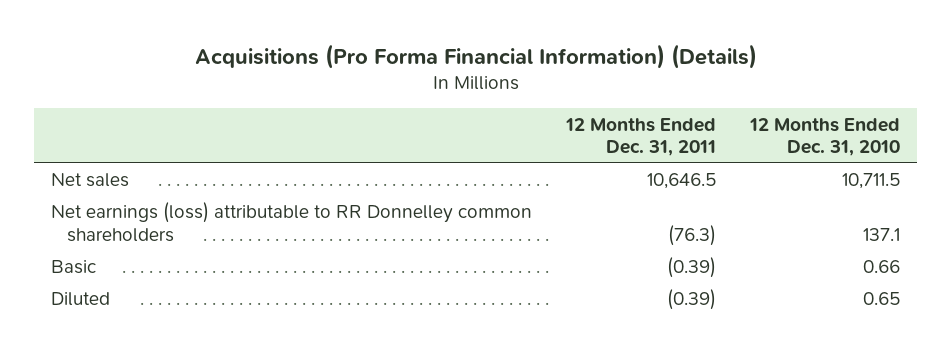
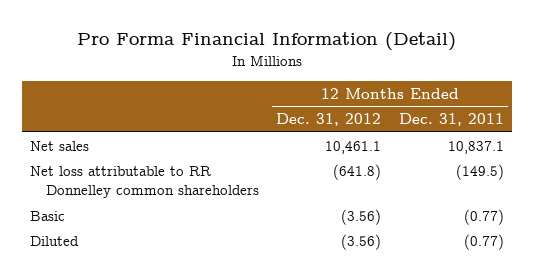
[194,43,757,69] Acquisitions (Pro Forma Financial Information) (Details) -> [77,32,457,52] Pro Forma Financial Information (Detail)
[748,117,900,157] 12 Months Ended Dec. 31, 2010 -> none
none -> [276,113,382,127] Dec. 31, 2012
[647,173,717,190] 10,646.5 -> [447,140,504,154] 10,837.1
[51,202,533,243] Net earnings (loss) attributable to RR Donnelley common shareholders -> [30,165,259,199] Net loss attributable to RR Donnelley common shareholders
[668,225,717,247] (76.3) -> [455,163,504,180] (149.5)
[667,257,717,279] (0.39) -> [463,208,504,225] (0.77)
[667,289,717,311] (0.39) -> [463,233,504,250] (0.77)

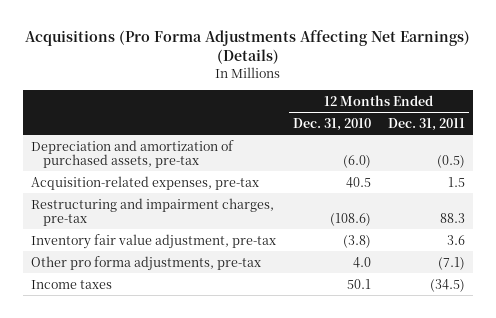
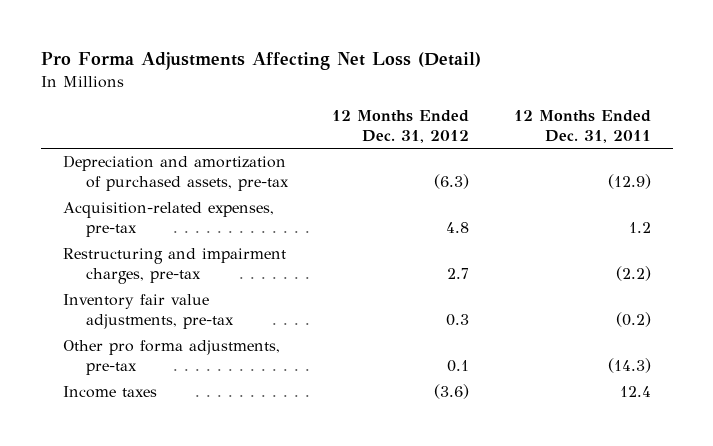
[24,29,470,65] Acquisitions (Pro Forma Adjustments Affecting Net Earnings) (Details) -> [40,52,481,71] Pro Forma Adjustments Affecting Net Loss (Detail)
[292,117,371,131] Dec. 31, 2010 -> none
none -> [332,110,470,143] 12 Months Ended Dec. 31, 2012
[436,154,465,168] (0.5) -> [607,174,651,190] (12.9)
[447,176,465,187] 1.5 -> [628,222,651,234] 1.2
[439,212,465,223] 88.3 -> [615,266,651,282] (2.2)
[31,233,277,249] Inventory fair value adjustment, pre-tax -> [62,294,235,330] Inventory fair value adjustments, pre-tax
[446,234,465,245] 3.6 -> [615,312,651,328] (0.2)
[437,256,465,270] (7.1) -> [607,358,651,374] (14.3)
[429,278,465,292] (34.5) -> [619,386,651,398] 12.4

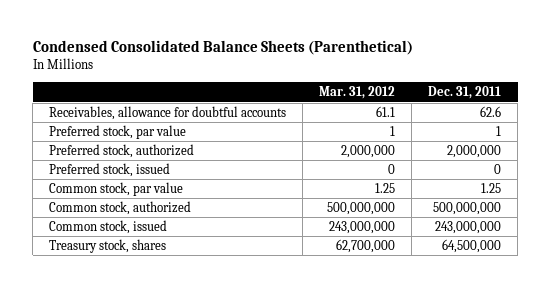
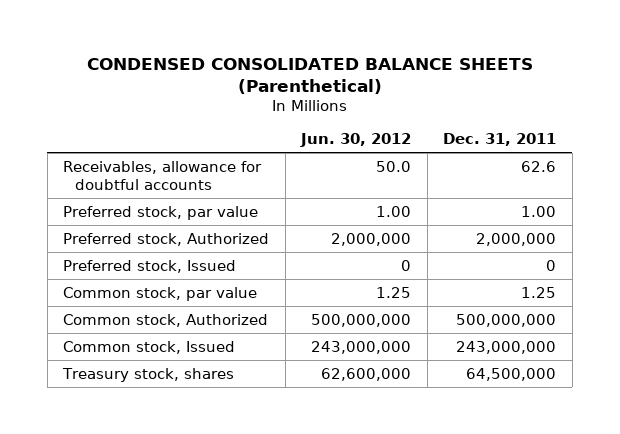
[32,40,413,56] Condensed Consolidated Balance Sheets (Parenthetical) -> [86,57,533,94] CONDENSED CONSOLIDATED BALANCE SHEETS (Parenthetical)
[319,86,396,100] Mar. 31, 2012 -> none
none -> [300,133,412,148] Jun. 30, 2012
[496,126,502,137] 1 -> [521,205,557,217] 1.00
[49,144,195,159] Preferred stock, authorized -> [63,232,270,246] Preferred stock, Authorized
[49,163,171,178] Preferred stock, issued -> [63,259,237,273] Preferred stock, Issued
[49,201,192,216] Common stock, authorized -> [63,313,269,327] Common stock, Authorized
[49,220,168,235] Common stock, issued -> [63,340,236,354] Common stock, Issued

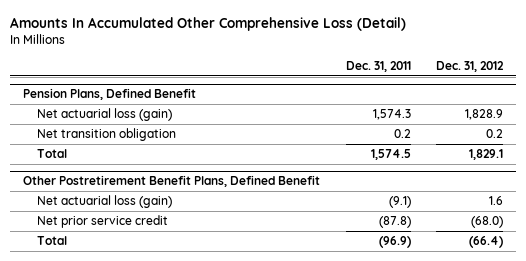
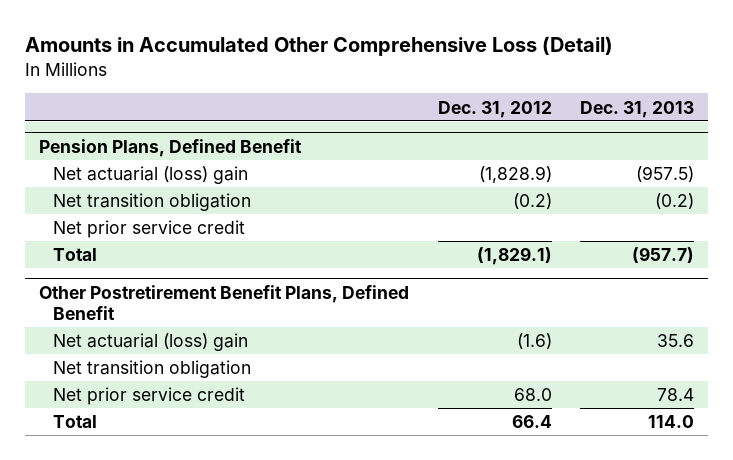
[10,17,407,32] Amounts In Accumulated Other Comprehensive Loss (Detail) -> [24,36,613,57] Amounts in Accumulated Other Comprehensive Loss (Detail)
[345,61,411,73] Dec. 31, 2011 -> none
none -> [579,100,694,118] Dec. 31, 2013
[37,108,173,122] Net actuarial loss (gain) -> [52,166,248,185] Net actuarial (loss) gain
[465,109,504,121] 1,828.9 -> [478,166,552,184] (1,828.9)
[486,129,504,139] 0.2 -> [512,193,552,210] (0.2)
none -> [52,220,245,239] Net prior service credit
[469,149,504,161] 1,829.1 -> [476,247,552,266] (1,829.1)
[37,195,173,209] Net actuarial loss (gain) -> [52,333,248,352] Net actuarial (loss) gain
[489,196,504,206] 1.6 -> [516,333,552,350] (1.6)
none -> [52,360,251,379] Net transition obligation
[471,216,504,229] (68.0) -> [513,388,552,402] 68.0
[469,236,504,249] (66.4) -> [511,415,552,429] 66.4

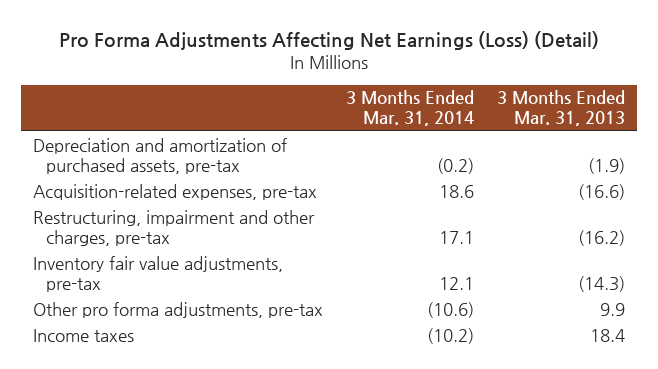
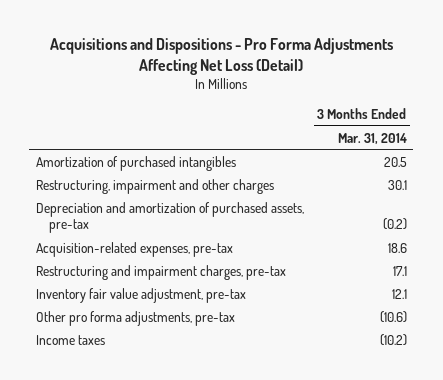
[58,31,599,51] Pro Forma Adjustments Affecting Net Earnings (Loss) (Detail) -> [50,38,394,76] Acquisitions and Dispositions - Pro Forma Adjustments Affecting Net Loss (Detail)
[497,90,626,127] 3 Months Ended Mar. 31, 2013 -> none
none -> [36,155,237,171] Amortization of purchased intangibles
none -> [36,178,275,194] Restructuring, impairment and other charges
[32,209,315,246] Restructuring, impairment and other charges, pre-tax -> [36,264,287,280] Restructuring and impairment charges, pre-tax
[32,255,283,292] Inventory fair value adjustments, pre-tax -> [36,287,247,303] Inventory fair value adjustment, pre-tax

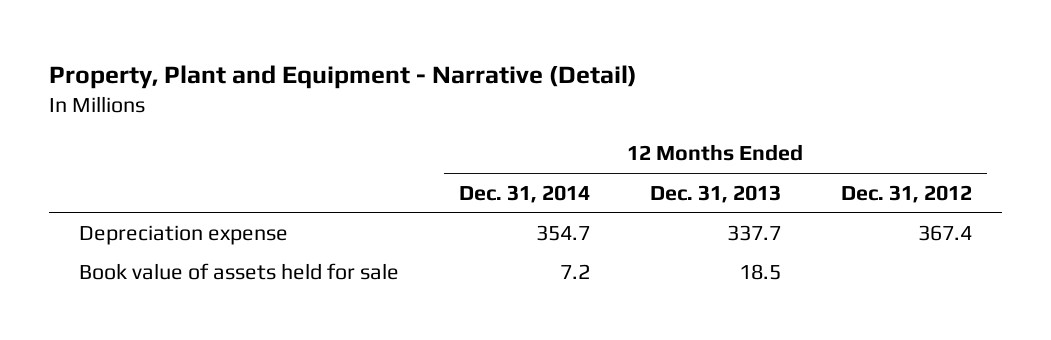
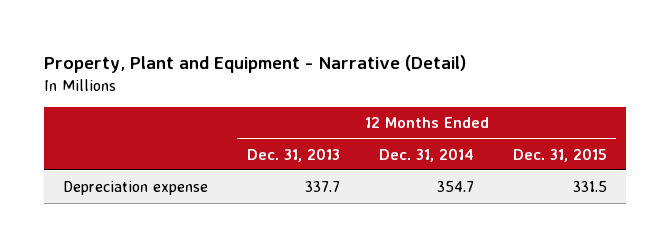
[840,184,972,203] Dec. 31, 2012 -> none
none -> [512,147,607,162] Dec. 31, 2015
[79,262,400,280] Book value of assets held for sale -> none

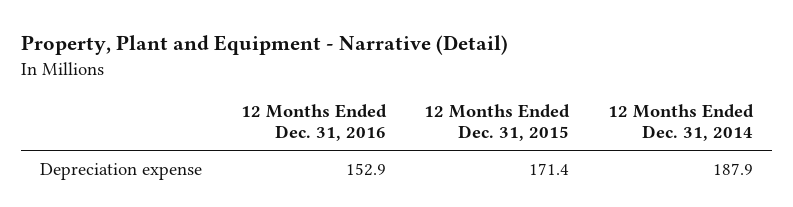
[246,147,340,162] Dec. 31, 2013 -> none
none -> [240,103,387,142] 12 Months Ended Dec. 31, 2016
[436,181,474,193] 354.7 -> [712,162,753,175] 187.9
[572,181,607,193] 331.5 -> [529,162,570,175] 171.4

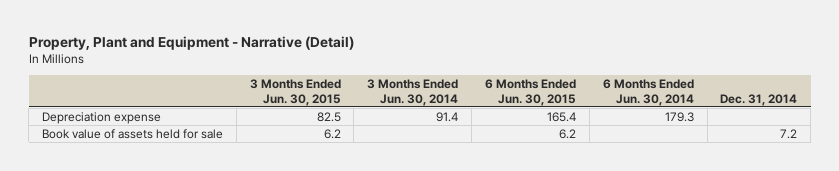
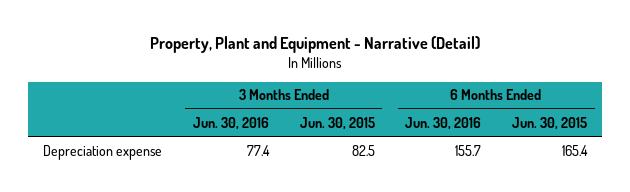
[367,79,459,106] 3 Months Ended Jun. 30, 2014 -> none
[602,79,694,106] 6 Months Ended Jun. 30, 2014 -> none
[720,93,798,106] Dec. 31, 2014 -> none
none -> [192,116,269,130] Jun. 30, 2016
none -> [405,116,482,130] Jun. 30, 2016
[41,128,223,139] Book value of assets held for sale -> none

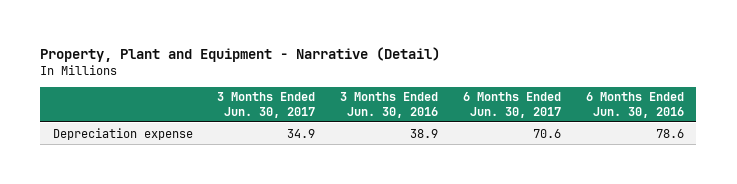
[299,116,375,130] Jun. 30, 2015 -> none
[512,116,588,130] Jun. 30, 2015 -> none
none -> [217,92,316,118] 3 Months Ended Jun. 30, 2017
none -> [463,92,562,118] 6 Months Ended Jun. 30, 2017
[246,144,270,156] 77.4 -> [410,128,439,138] 38.9
[455,144,482,156] 155.7 -> [655,128,684,138] 78.6

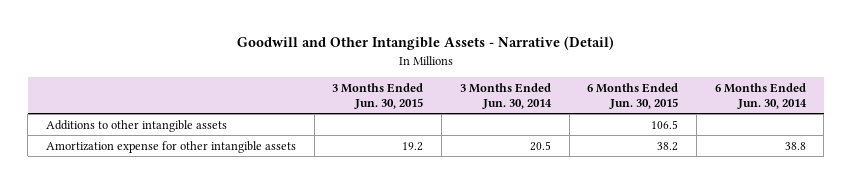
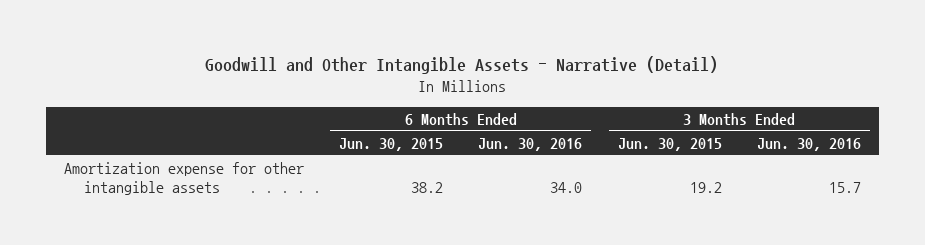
[459,82,552,109] 3 Months Ended Jun. 30, 2014 -> none
[714,82,807,109] 6 Months Ended Jun. 30, 2014 -> none
none -> [478,137,583,151] Jun. 30, 2016
none -> [756,137,861,151] Jun. 30, 2016
[46,119,228,132] Additions to other intangible assets -> none

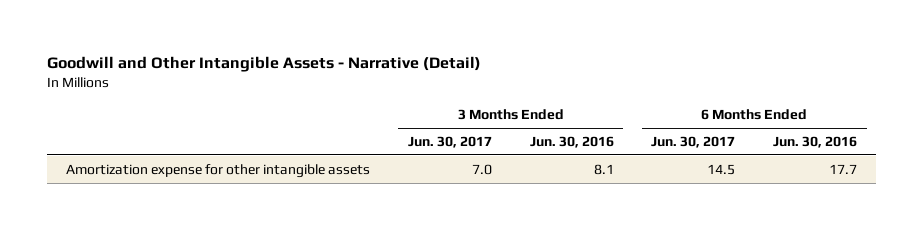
[339,137,444,151] Jun. 30, 2015 -> none
[617,137,722,151] Jun. 30, 2015 -> none
none -> [407,135,492,148] Jun. 30, 2017
none -> [651,135,736,148] Jun. 30, 2017
[550,182,583,194] 34.0 -> [829,163,858,174] 17.7
[828,182,861,194] 15.7 -> [593,163,614,175] 8.1

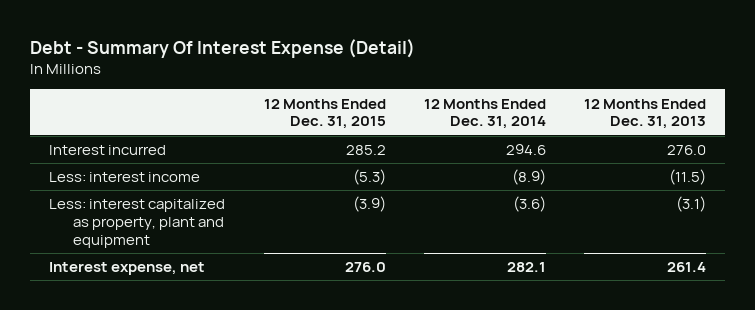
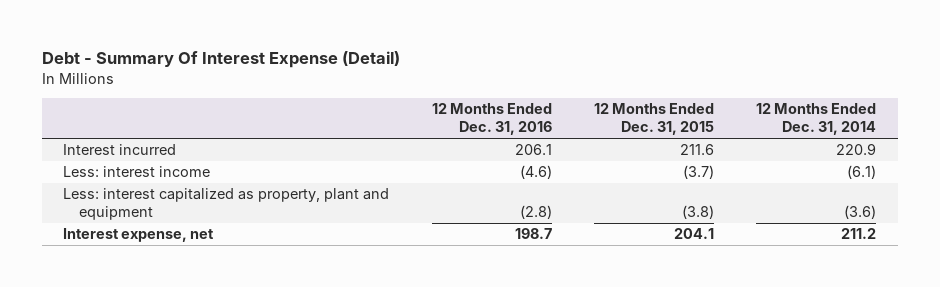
[584,98,707,130] 12 Months Ended Dec. 31, 2013 -> none
none -> [431,103,552,136] 12 Months Ended Dec. 31, 2016
[345,145,386,156] 285.2 -> [680,144,715,156] 211.6
[505,144,546,156] 294.6 -> [836,143,877,156] 220.9
[352,169,386,186] (5.3) -> [683,165,715,180] (3.7)
[511,169,546,186] (8.9) -> [847,165,877,180] (6.1)
[352,196,386,213] (3.9) -> [682,205,715,220] (3.8)
[344,262,386,273] 276.0 -> [674,228,715,240] 204.1
[506,262,546,273] 282.1 -> [841,228,877,240] 211.2

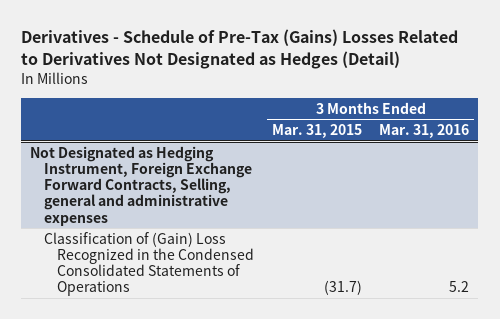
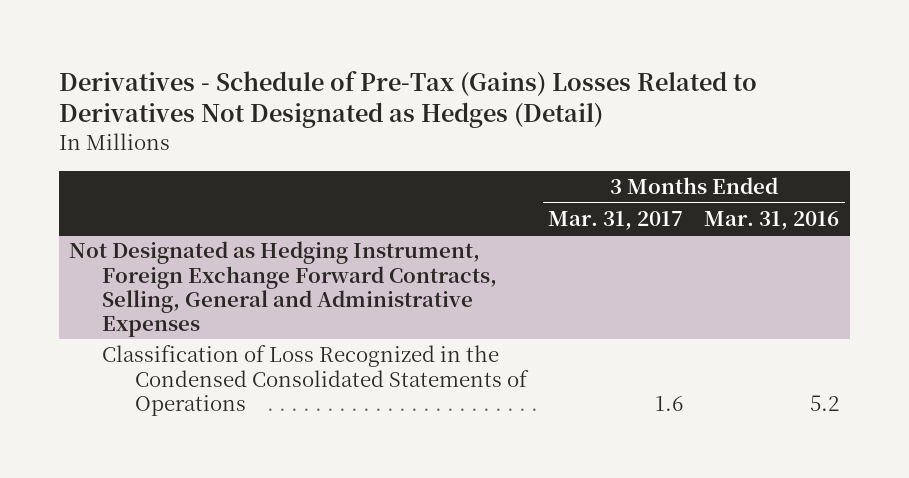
[271,124,362,139] Mar. 31, 2015 -> none
none -> [548,210,684,230] Mar. 31, 2017
[30,145,252,226] Not Designated as Hedging Instrument, Foreign Exchange Forward Contracts, Selling, general and administrative expenses -> [69,241,498,338] Not Designated as Hedging Instrument, Foreign Exchange Forward Contracts, Selling, General and Administrative Expenses
[43,231,255,297] Classification of (Gain) Loss Recognized in the Condensed Consolidated Statements of Operations -> [102,345,529,416] Classification of Loss Recognized in the Condensed Consolidated Statements of Operations

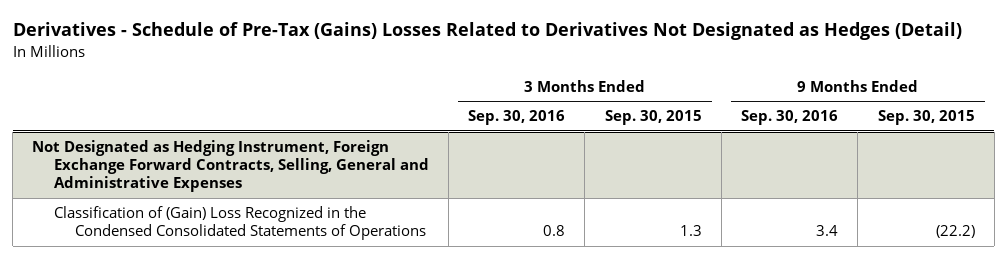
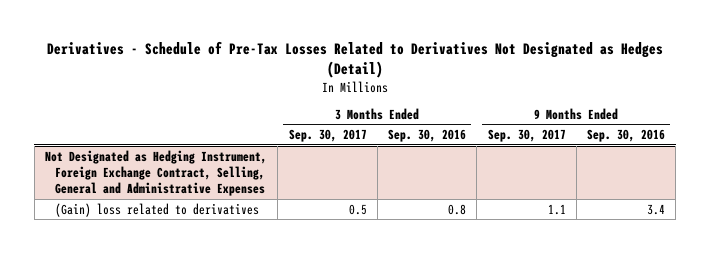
[12,22,962,41] Derivatives - Schedule of Pre-Tax (Gains) Losses Related to Derivatives Not Designated as Hedges (Detail) -> [47,41,664,79] Derivatives - Schedule of Pre-Tax Losses Related to Derivatives Not Designated as Hedges (Detail)
[604,110,702,126] Sep. 30, 2015 -> none
[877,110,975,126] Sep. 30, 2015 -> none
none -> [288,129,367,143] Sep. 30, 2017
none -> [487,129,566,143] Sep. 30, 2017
[32,140,429,193] Not Designated as Hedging Instrument, Foreign Exchange Forward Contracts, Selling, General and Administrative Expenses -> [45,149,268,197] Not Designated as Hedging Instrument, Foreign Exchange Contract, Selling, General and Administrative Expenses
[53,206,427,241] Classification of (Gain) Loss Recognized in the Condensed Consolidated Statements of Operations -> [55,202,260,217] (Gain) loss related to derivatives

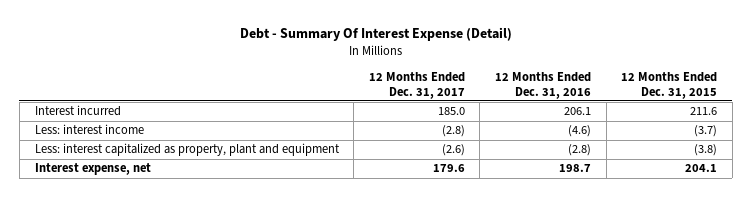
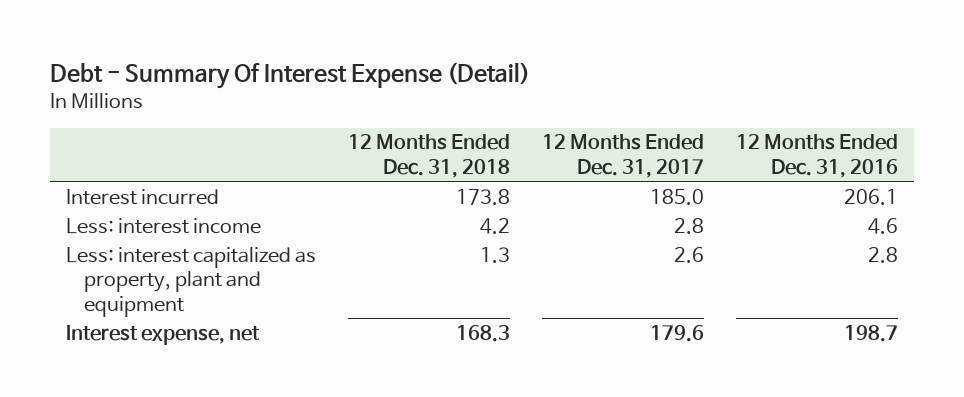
[621,71,718,99] 12 Months Ended Dec. 31, 2015 -> none
none -> [347,134,510,178] 12 Months Ended Dec. 31, 2018
[441,125,465,138] (2.8) -> [673,217,704,234] 2.8
[568,125,592,138] (4.6) -> [867,217,898,234] 4.6
[441,144,465,157] (2.6) -> [673,246,704,263] 2.6
[568,144,592,157] (2.8) -> [867,246,898,263] 2.8

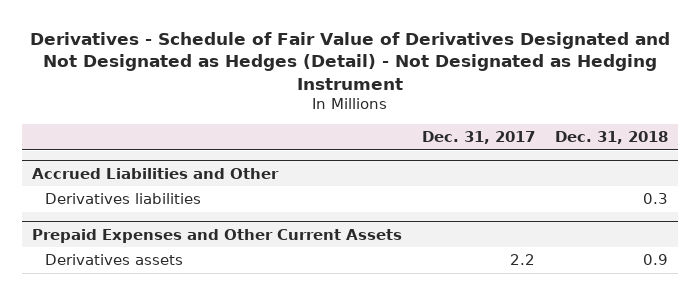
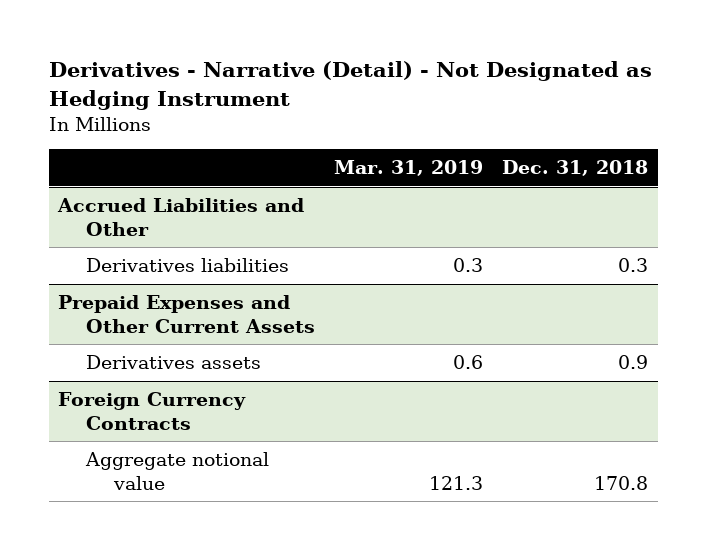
[29,31,670,90] Derivatives - Schedule of Fair Value of Derivatives Designated and Not Designated as Hedges (Detail) - Not Designated as Hedging Instrument -> [48,61,652,110] Derivatives - Narrative (Detail) - Not Designated as Hedging Instrument
[421,131,535,145] Dec. 31, 2017 -> none
none -> [334,160,484,177] Mar. 31, 2019
none -> [58,392,247,430] Foreign Currency Contracts
none -> [85,452,270,490] Aggregate notional value

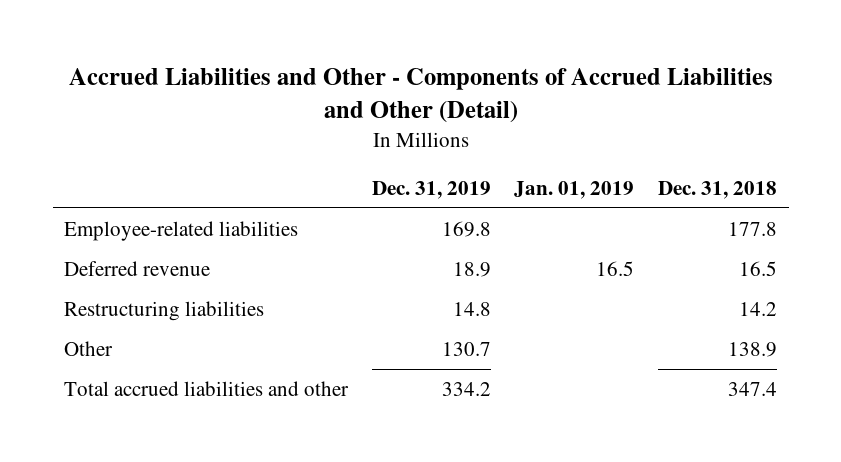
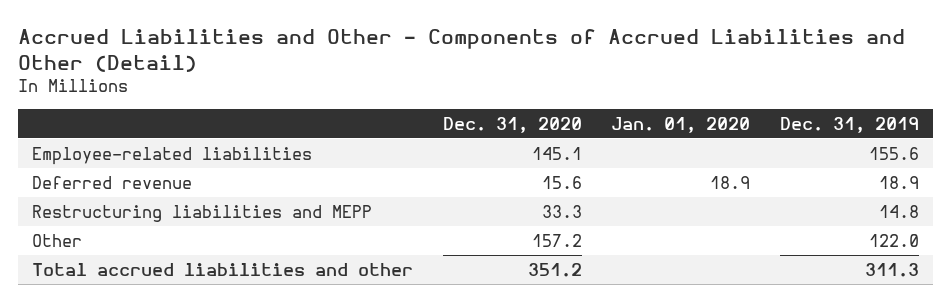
[514,180,635,199] Jan. 01, 2019 -> none
[657,180,777,199] Dec. 31, 2018 -> none
none -> [442,116,582,133] Dec. 31, 2020
none -> [611,116,751,133] Jan. 01, 2020
[441,220,491,237] 169.8 -> [868,146,919,160] 155.6
[64,300,265,321] Restructuring liabilities -> [32,204,373,222] Restructuring liabilities and MEPP
[441,341,491,356] 130.7 -> [868,233,919,247] 122.0
[441,381,491,396] 334.2 -> [864,262,919,277] 311.3

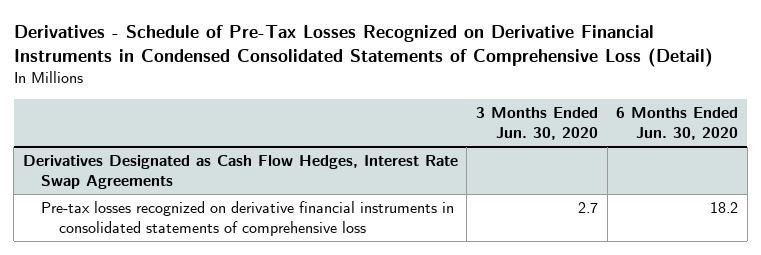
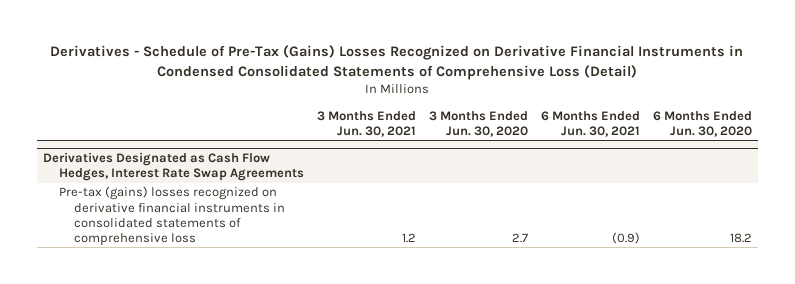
[13,24,713,68] Derivatives - Schedule of Pre-Tax Losses Recognized on Derivative Financial Instruments in Condensed Consolidated Statements of Comprehensive Loss (Detail) -> [50,45,744,81] Derivatives - Schedule of Pre-Tax (Gains) Losses Recognized on Derivative Financial Instruments in Condensed Consolidated Statements of Comprehensive Loss (Detail)
none -> [316,110,416,137] 3 Months Ended Jun. 30, 2021
none -> [540,110,640,137] 6 Months Ended Jun. 30, 2021
[40,201,454,236] Pre-tax losses recognized on derivative financial instruments in consolidated statements of comprehensive loss -> [58,186,286,246] Pre-tax (gains) losses recognized on derivative financial instruments in consolidated statements of comprehensive loss

